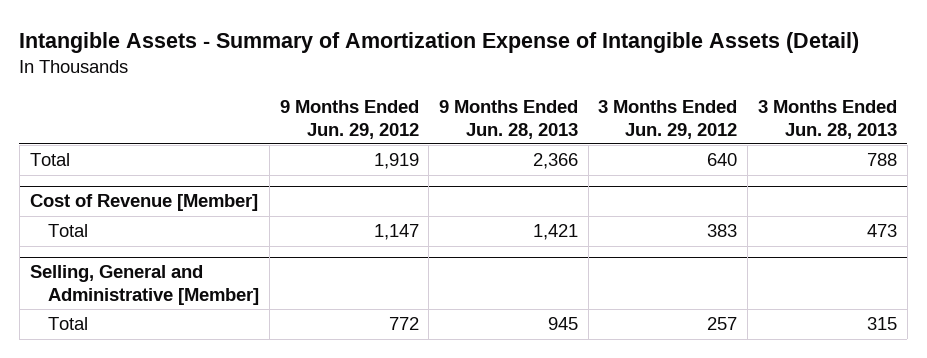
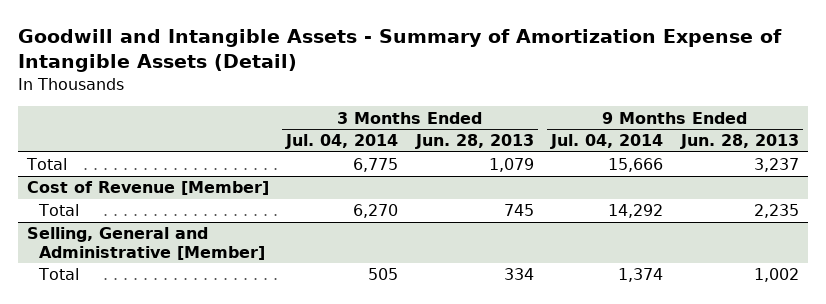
[19,32,860,54] Intangible Assets - Summary of Amortization Expense of Intangible Assets (Detail) -> [17,29,782,73] Goodwill and Intangible Assets - Summary of Amortization Expense of Intangible Assets (Detail)
[279,100,419,139] 9 Months Ended Jun. 29, 2012 -> none
[598,100,738,139] 3 Months Ended Jun. 29, 2012 -> none
none -> [285,134,399,150] Jul. 04, 2014
none -> [550,134,664,150] Jul. 04, 2014
[533,153,579,170] 2,366 -> [753,158,799,173] 3,237
[866,153,897,167] 788 -> [488,158,534,173] 1,079
[533,224,579,241] 1,421 -> [753,204,799,219] 2,235
[866,224,897,238] 473 -> [503,204,534,217] 745
[548,317,579,331] 945 -> [753,268,799,283] 1,002
[866,317,897,331] 315 -> [503,268,534,281] 334

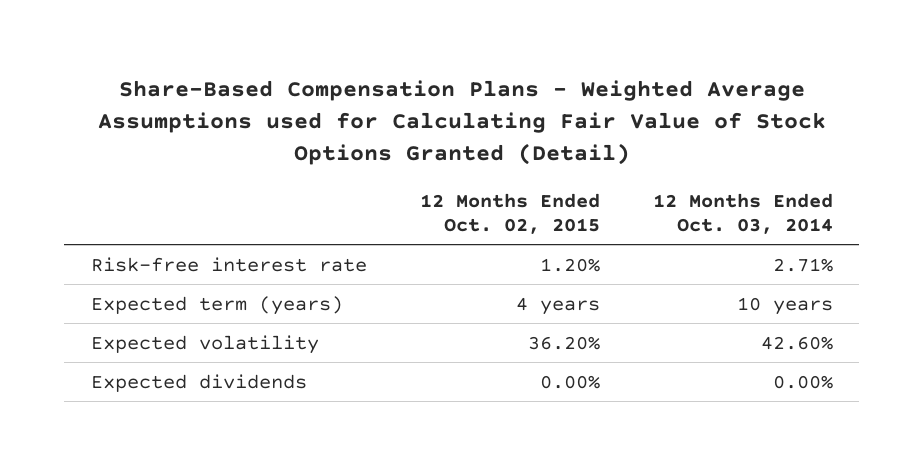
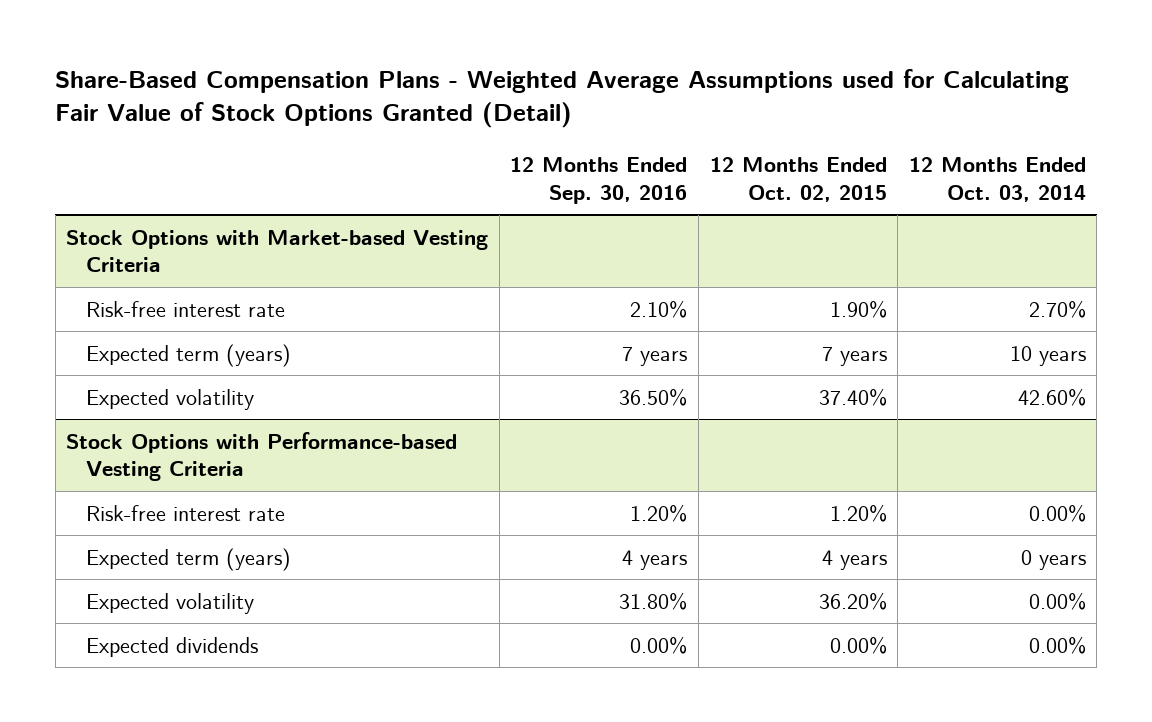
none -> [510,157,688,204] 12 Months Ended Sep. 30, 2016
none -> [66,229,489,273] Stock Options with Market-based Vesting Criteria
[539,257,600,272] 1.20% -> [829,299,887,318] 1.90%
[772,257,833,272] 2.71% -> [1028,299,1086,318] 2.70%
[515,296,600,315] 4 years -> [821,346,887,366] 7 years
[527,335,600,350] 36.20% -> [818,387,887,406] 37.40%
none -> [66,431,458,482] Stock Options with Performance-based Vesting Criteria
none -> [85,504,285,521] Risk-free interest rate
none -> [85,547,291,571] Expected term (years)
none -> [85,592,254,614] Expected volatility

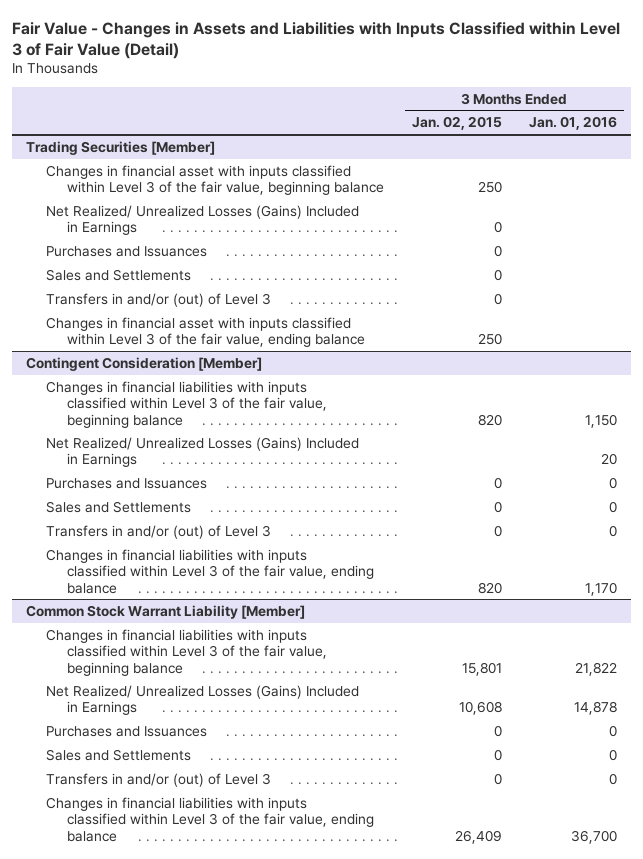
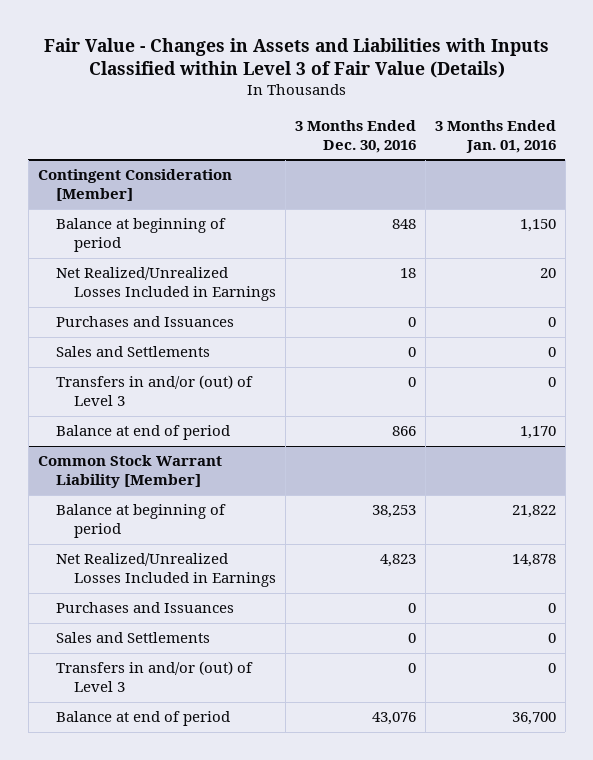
[12,21,621,59] Fair Value - Changes in Assets and Liabilities with Inputs Classified within Level 3 of Fair Value (Detail) -> [43,37,549,78] Fair Value - Changes in Assets and Liabilities with Inputs Classified within Level 3 of Fair Value (Details)
[411,116,502,131] Jan. 02, 2015 -> none
none -> [294,119,416,153] 3 Months Ended Dec. 30, 2016
[25,140,215,155] Trading Securities [Member] -> none
[46,164,384,196] Changes in financial asset with inputs classified within Level 3 of the fair value, beginning balance -> none
[46,204,360,236] Net Realized/ Unrealized Losses (Gains) Included in Earnings -> none
[46,245,208,257] Purchases and Issuances -> none
[46,268,192,281] Sales and Settlements -> none
[46,292,272,307] Transfers in and/or (out) of Level 3 -> none
[46,316,365,348] Changes in financial asset with inputs classified within Level 3 of the fair value, ending balance -> none
[46,380,327,428] Changes in financial liabilities with inputs classified within Level 3 of the fair value, beginning balance -> [55,218,226,253] Balance at beginning of period
[46,436,360,468] Net Realized/ Unrealized Losses (Gains) Included in Earnings -> [55,267,276,302] Net Realized/Unrealized Losses Included in Earnings
[46,548,374,594] Changes in financial liabilities with inputs classified within Level 3 of the fair value, ending balance -> [55,425,230,441] Balance at end of period
[46,628,327,676] Changes in financial liabilities with inputs classified within Level 3 of the fair value, beginning balance -> [55,504,226,539] Balance at beginning of period
[46,684,360,716] Net Realized/ Unrealized Losses (Gains) Included in Earnings -> [55,553,276,588] Net Realized/Unrealized Losses Included in Earnings
[46,796,374,842] Changes in financial liabilities with inputs classified within Level 3 of the fair value, ending balance -> [55,711,230,727] Balance at end of period

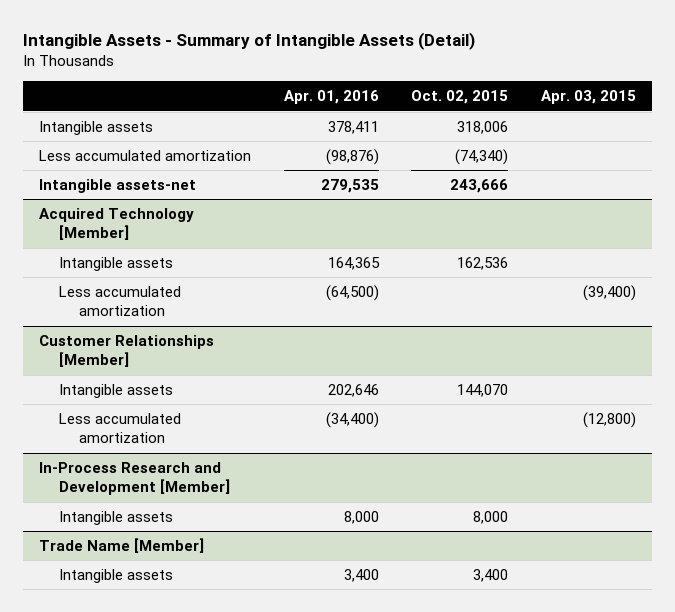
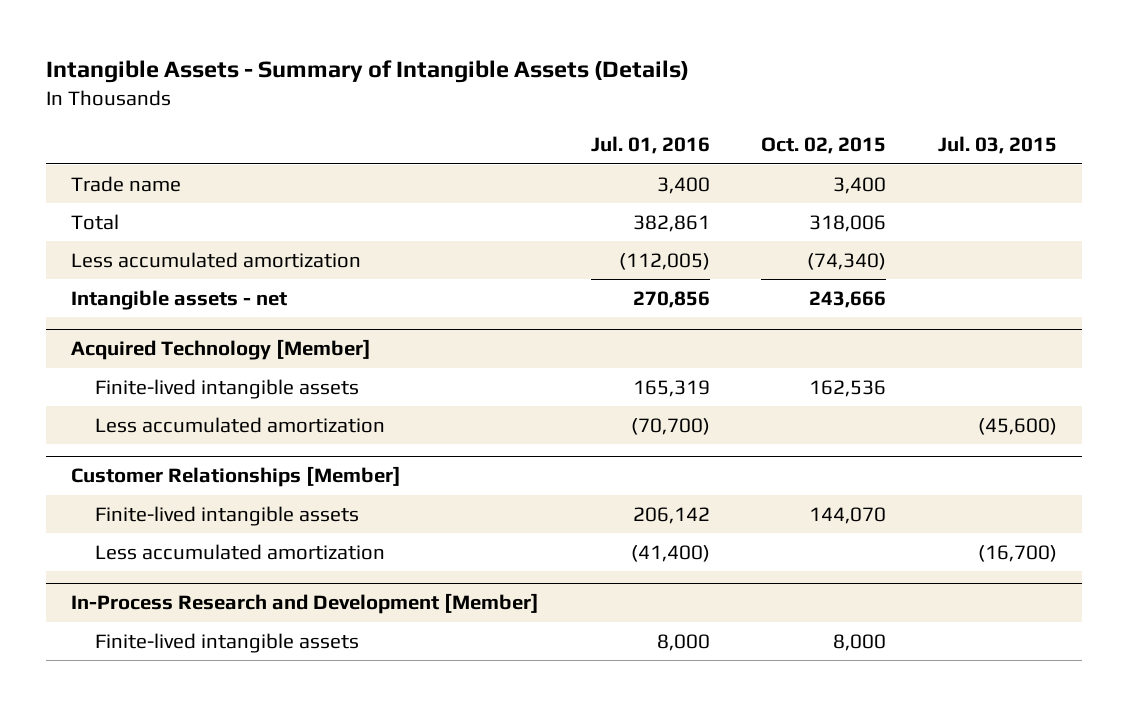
[22,31,475,50] Intangible Assets - Summary of Intangible Assets (Detail) -> [45,60,689,84] Intangible Assets - Summary of Intangible Assets (Details)
[283,90,379,105] Apr. 01, 2016 -> none
[541,90,637,105] Apr. 03, 2015 -> none
none -> [590,136,710,155] Jul. 01, 2016
none -> [937,136,1057,155] Jul. 03, 2015
none -> [71,175,182,192] Trade name
[39,121,154,136] Intangible assets -> [71,213,120,230] Total
[39,179,197,194] Intangible assets-net -> [71,289,288,310] Intangible assets - net
[59,257,174,272] Intangible assets -> [94,378,359,399] Finite-lived intangible assets
[59,384,174,399] Intangible assets -> [94,505,359,526] Finite-lived intangible assets
[39,538,205,554] Trade Name [Member] -> none
[59,569,174,584] Intangible assets -> none
[59,511,174,526] Intangible assets -> [94,632,359,653] Finite-lived intangible assets

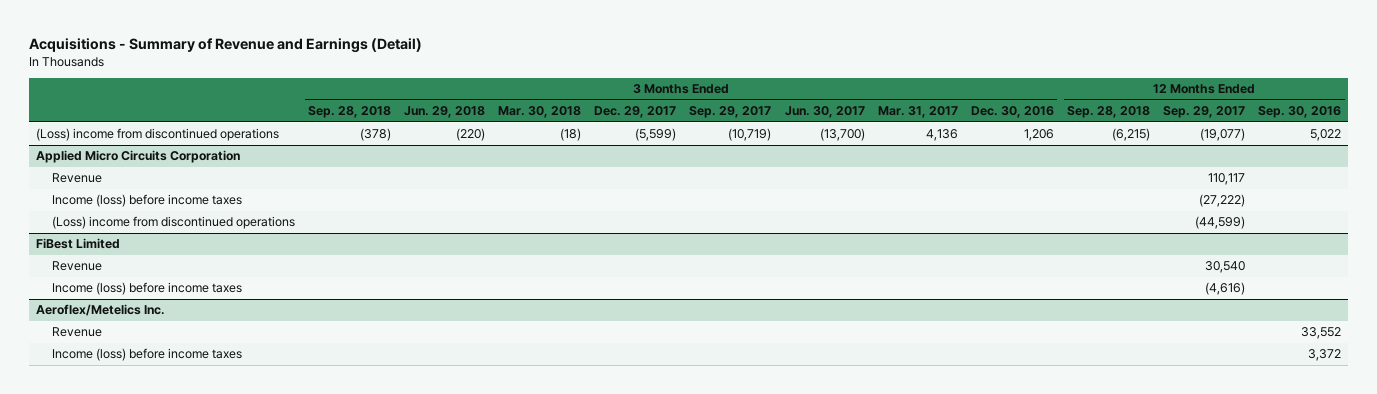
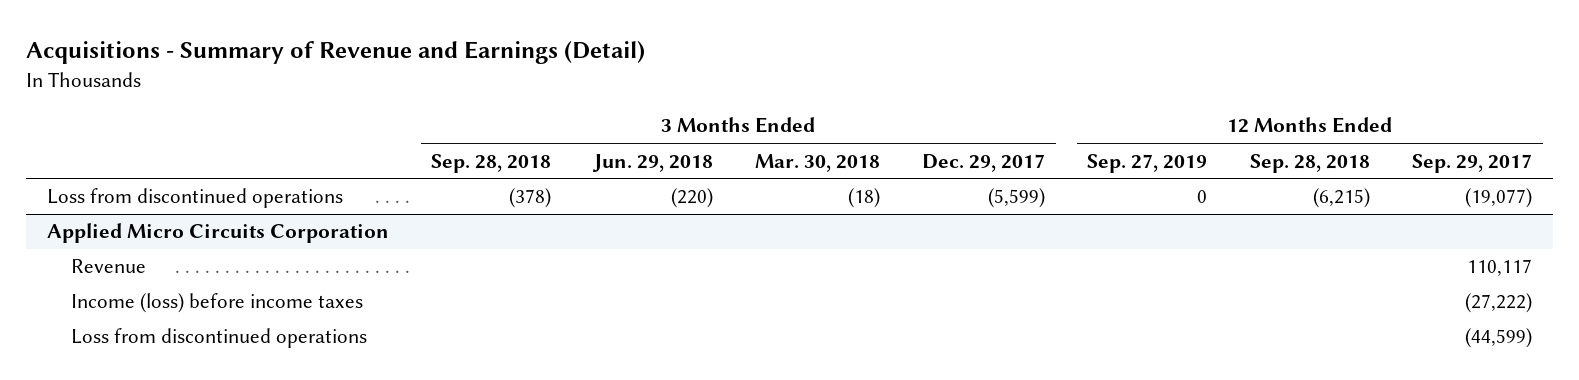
[689,106,772,119] Sep. 29, 2017 -> none
[784,106,865,119] Jun. 30, 2017 -> none
[877,106,958,119] Mar. 31, 2017 -> none
[970,106,1054,119] Dec. 30, 2016 -> none
[1258,106,1342,119] Sep. 30, 2016 -> none
none -> [1087,153,1208,173] Sep. 27, 2019
[35,128,279,142] (Loss) income from discontinued operations -> [46,188,343,209] Loss from discontinued operations
[35,238,120,250] FiBest Limited -> none
[51,261,102,272] Revenue -> none
[51,282,242,296] Income (loss) before income taxes -> none
[35,304,165,317] Aeroflex/Metelics Inc. -> none
[51,327,102,338] Revenue -> none
[51,348,242,362] Income (loss) before income taxes -> none
[51,216,295,230] (Loss) income from discontinued operations -> [70,328,367,349] Loss from discontinued operations

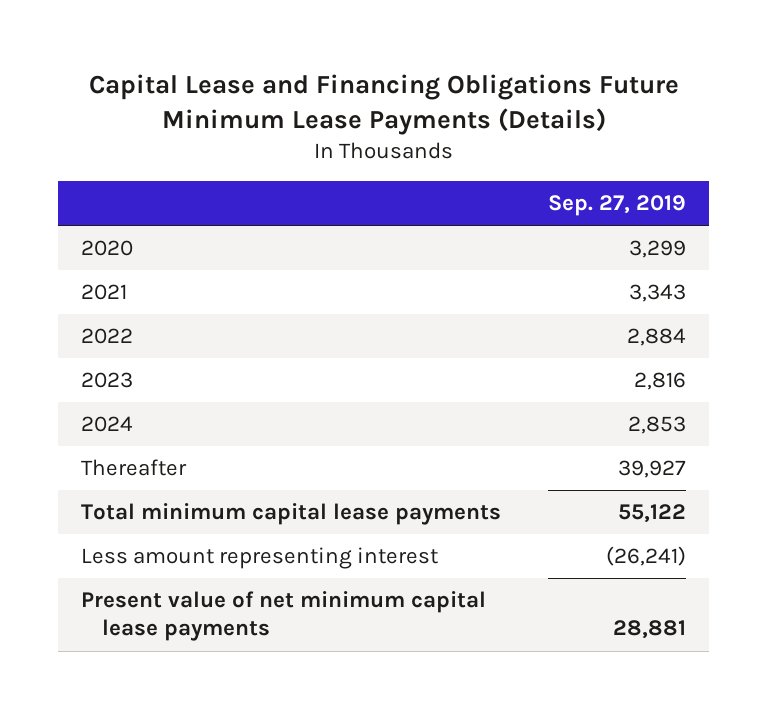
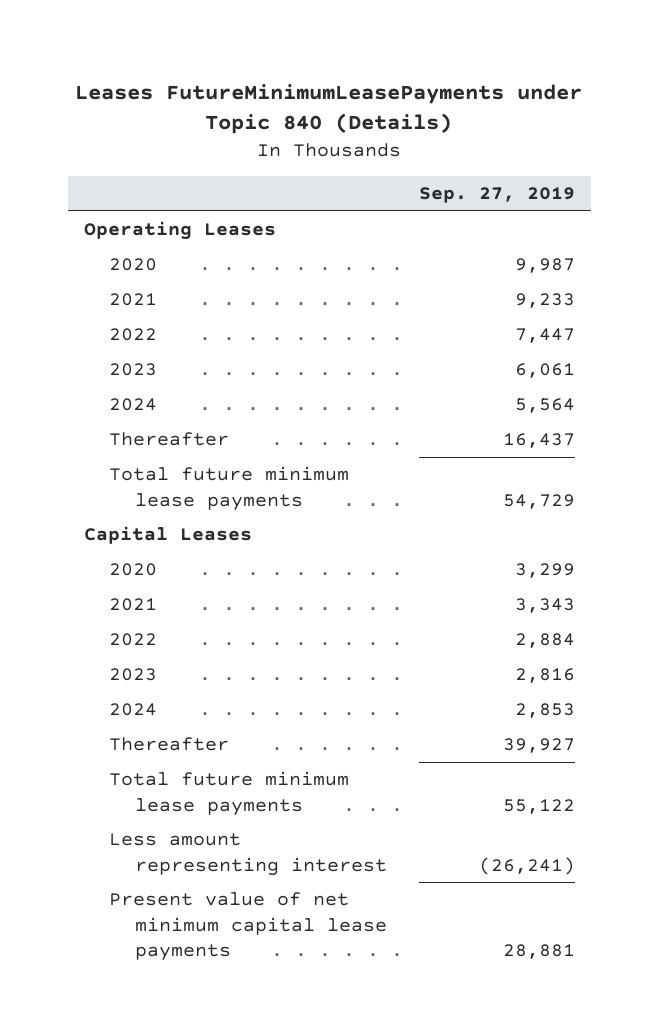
[88,74,679,135] Capital Lease and Financing Obligations Future Minimum Lease Payments (Details) -> [75,83,583,135] Leases FutureMinimumLeasePayments under Topic 840 (Details)
none -> [83,221,276,241] Operating Leases
none -> [109,258,158,272] 2020
none -> [109,293,158,307] 2021
none -> [109,328,158,342] 2022
none -> [109,363,158,377] 2023
none -> [109,398,158,412] 2024
none -> [109,432,230,447] Thereafter
none -> [109,466,350,511] Total future minimum lease payments
none -> [83,526,252,545] Capital Leases
[81,503,502,526] Total minimum capital lease payments -> [109,771,350,816] Total future minimum lease payments

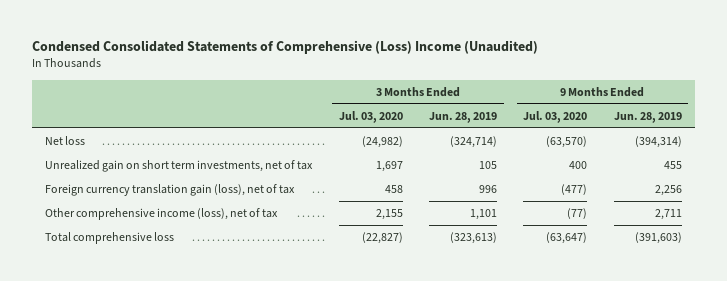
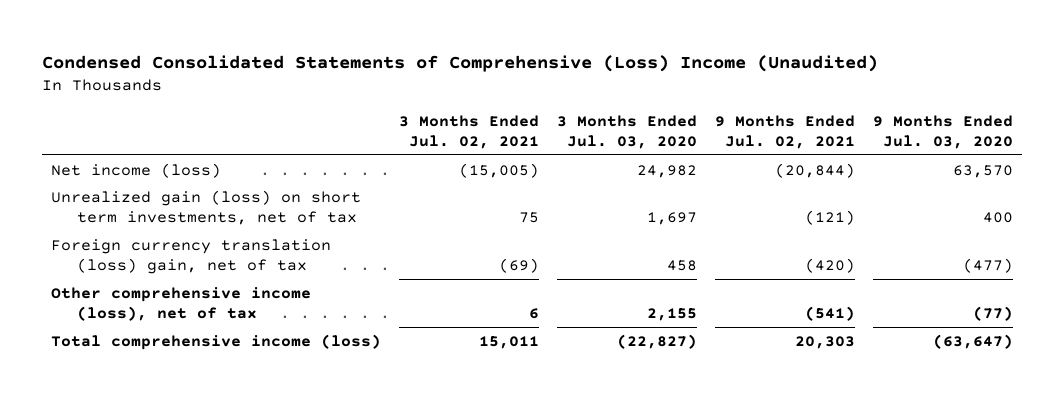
[428,111,497,123] Jun. 28, 2019 -> none
[613,111,682,123] Jun. 28, 2019 -> none
none -> [399,114,540,150] 3 Months Ended Jul. 02, 2021
none -> [714,114,855,150] 9 Months Ended Jul. 02, 2021
[45,136,86,146] Net loss -> [51,162,222,178] Net income (loss)
[361,136,403,149] (24,982) -> [637,164,698,178] 24,982
[546,136,588,149] (63,570) -> [952,164,1013,178] 63,570
[45,160,314,173] Unrealized gain on short term investments, net of tax -> [51,189,362,226] Unrealized gain (loss) on short term investments, net of tax
[45,184,296,197] Foreign currency translation gain (loss), net of tax -> [51,238,332,275] Foreign currency translation (loss) gain, net of tax
[45,232,175,245] Total comprehensive loss -> [51,333,382,350] Total comprehensive income (loss)

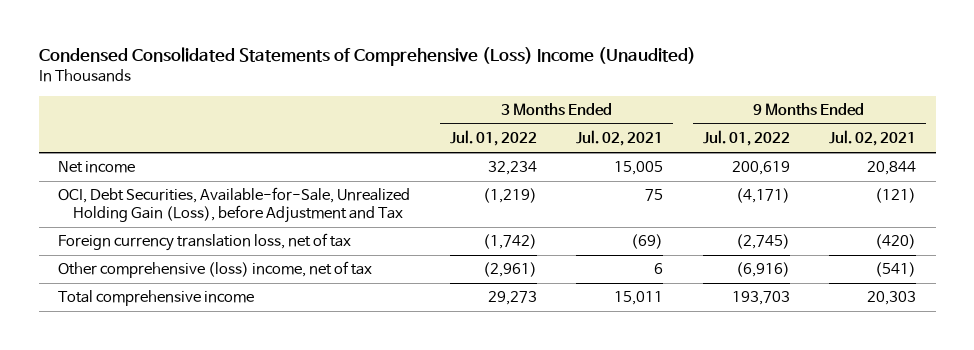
[557,114,698,150] 3 Months Ended Jul. 03, 2020 -> none
[872,114,1013,150] 9 Months Ended Jul. 03, 2020 -> none
none -> [449,130,537,147] Jul. 01, 2022
none -> [702,130,790,147] Jul. 01, 2022
[51,162,222,178] Net income (loss) -> [58,161,136,174] Net income
[459,162,540,178] (15,005) -> [614,161,664,176] 15,005
[774,162,855,178] (20,844) -> [867,161,917,176] 20,844
[51,189,362,226] Unrealized gain (loss) on short term investments, net of tax -> [58,187,411,224] OCI, Debt Securities, Available-for-Sale, Unrealized Holding Gain (Loss), before Adjustment and Tax
[51,238,332,275] Foreign currency translation (loss) gain, net of tax -> [58,233,352,252] Foreign currency translation loss, net of tax
[51,286,312,322] Other comprehensive income (loss), net of tax -> [58,261,373,279] Other comprehensive (loss) income, net of tax
[51,333,382,350] Total comprehensive income (loss) -> [58,290,255,307] Total comprehensive income

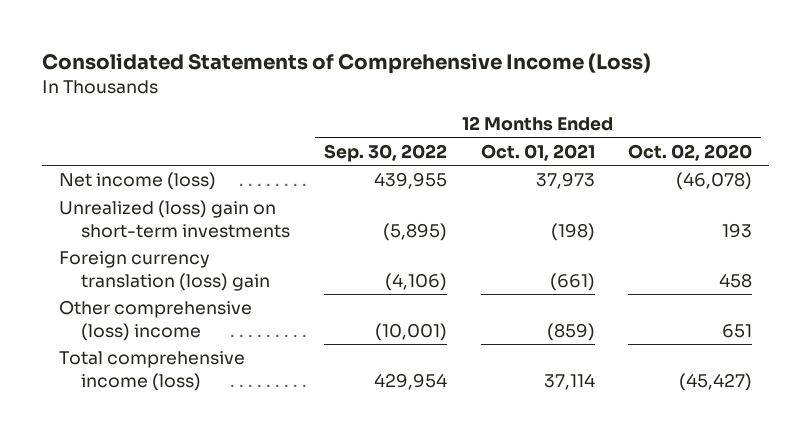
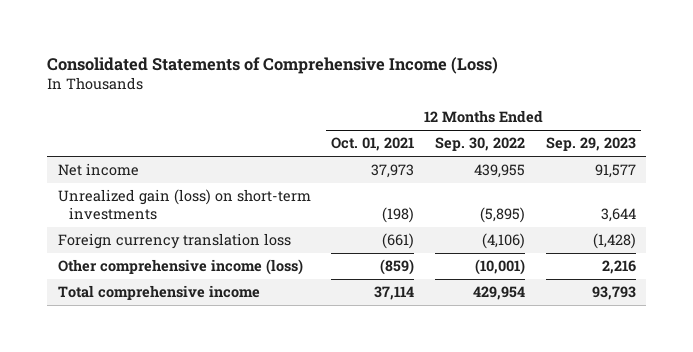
[628,143,753,161] Oct. 02, 2020 -> none
none -> [545,137,636,152] Sep. 29, 2023
[58,172,216,191] Net income (loss) -> [57,163,139,177] Net income
[58,200,290,238] Unrealized (loss) gain on short-term investments -> [57,189,311,221] Unrealized gain (loss) on short-term investments
[58,251,270,291] Foreign currency translation (loss) gain -> [57,233,291,250] Foreign currency translation loss
[58,300,252,341] Other comprehensive (loss) income -> [57,259,303,276] Other comprehensive income (loss)
[58,351,245,391] Total comprehensive income (loss) -> [57,285,260,301] Total comprehensive income

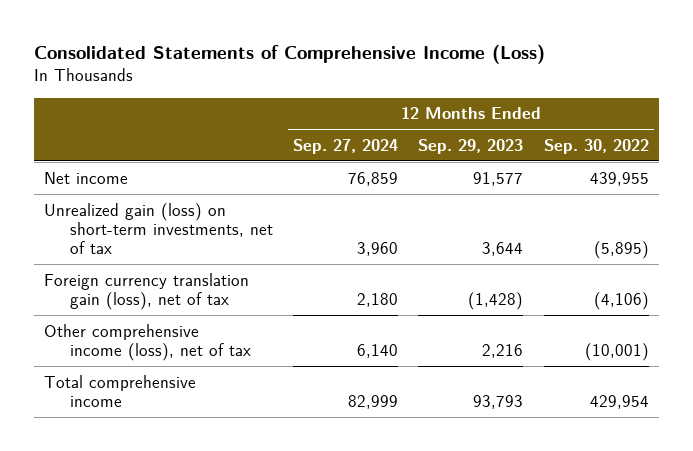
[331,137,415,152] Oct. 01, 2021 -> none
none -> [293,138,399,154] Sep. 27, 2024
[57,189,311,221] Unrealized gain (loss) on short-term investments -> [44,202,273,254] Unrealized gain (loss) on short-term investments, net of tax
[57,233,291,250] Foreign currency translation loss -> [44,272,250,310] Foreign currency translation gain (loss), net of tax
[57,259,303,276] Other comprehensive income (loss) -> [44,323,251,361] Other comprehensive income (loss), net of tax

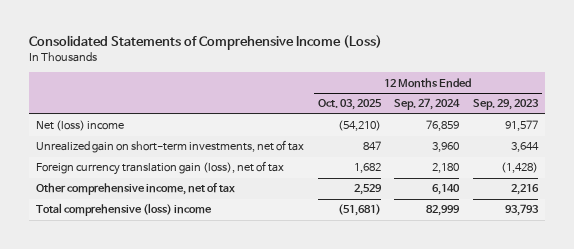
[543,138,649,154] Sep. 30, 2022 -> none
none -> [317,99,382,111] Oct. 03, 2025
[44,171,129,184] Net income -> [35,120,124,132] Net (loss) income
[44,202,273,254] Unrealized gain (loss) on short-term investments, net of tax -> [35,140,304,154] Unrealized gain on short-term investments, net of tax
[44,323,251,361] Other comprehensive income (loss), net of tax -> [35,183,235,196] Other comprehensive income, net of tax
[44,374,197,407] Total comprehensive income -> [35,203,212,217] Total comprehensive (loss) income

